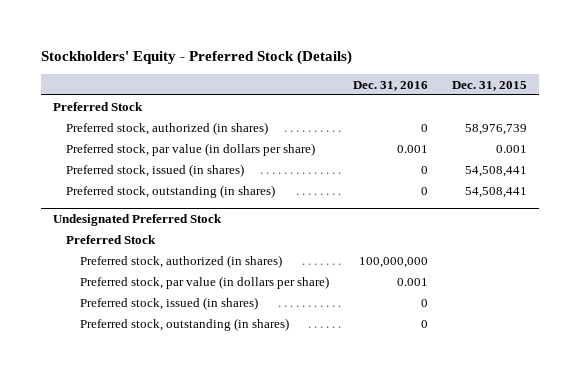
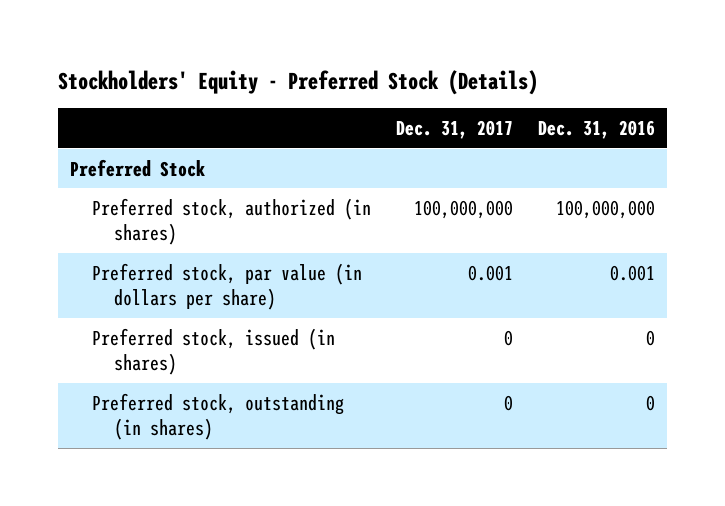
[451,80,527,91] Dec. 31, 2015 -> none
none -> [396,119,514,139] Dec. 31, 2017
[66,121,269,135] Preferred stock, authorized (in shares) -> none
[66,142,316,156] Preferred stock, par value (in dollars per share) -> none
[66,163,245,177] Preferred stock, issued (in shares) -> none
[66,184,276,198] Preferred stock, outstanding (in shares) -> none
[53,214,223,227] Undesignated Preferred Stock -> none
[66,234,157,244] Preferred Stock -> none

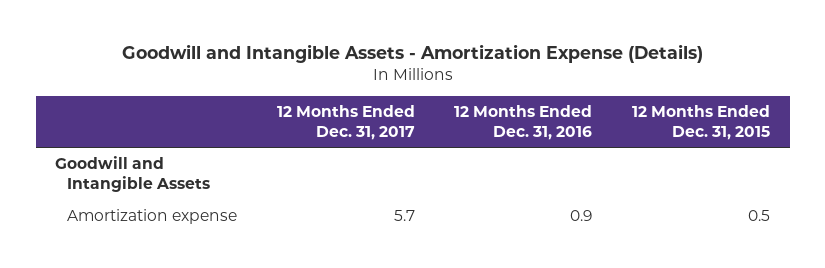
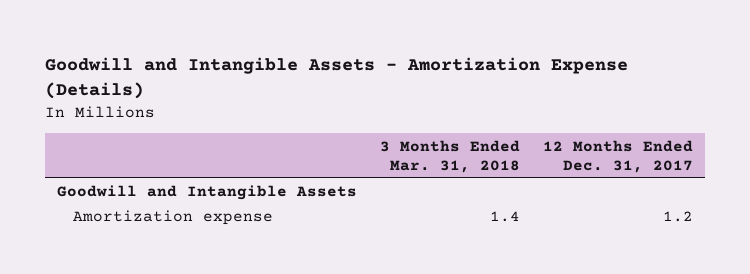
[454,104,593,140] 12 Months Ended Dec. 31, 2016 -> none
[631,104,770,140] 12 Months Ended Dec. 31, 2015 -> none
none -> [379,139,520,173] 3 Months Ended Mar. 31, 2018
[393,210,415,222] 5.7 -> [663,211,694,223] 1.2

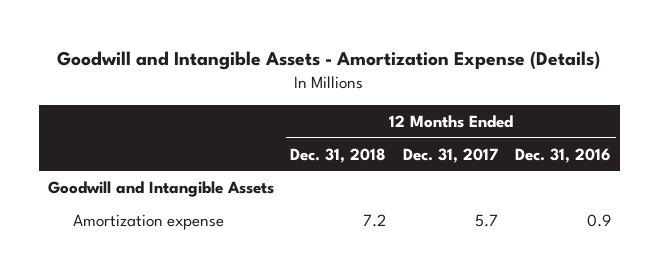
[379,139,520,173] 3 Months Ended Mar. 31, 2018 -> none
none -> [290,147,387,163] Dec. 31, 2018
none -> [515,147,612,163] Dec. 31, 2016
[663,211,694,223] 1.2 -> [475,213,499,227] 5.7

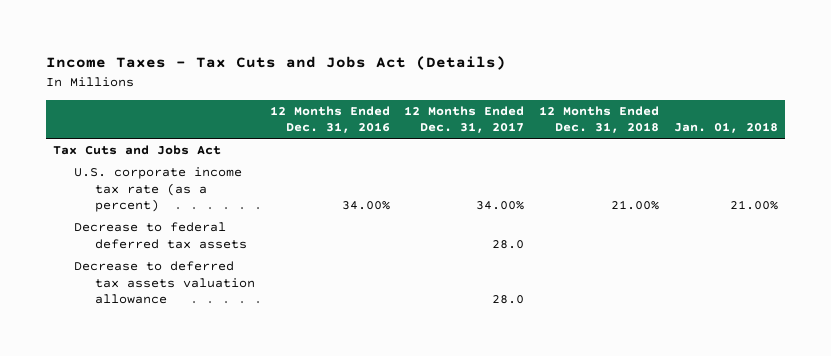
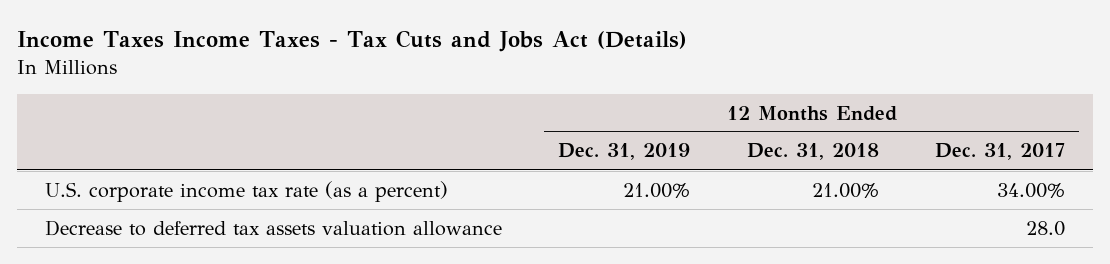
[46,56,507,71] Income Taxes - Tax Cuts and Jobs Act (Details) -> [16,30,687,53] Income Taxes Income Taxes - Tax Cuts and Jobs Act (Details)
[269,105,390,134] 12 Months Ended Dec. 31, 2016 -> none
[673,122,778,134] Jan. 01, 2018 -> none
none -> [558,143,691,161] Dec. 31, 2019
[53,145,222,156] Tax Cuts and Jobs Act -> none
[74,222,247,249] Decrease to federal deferred tax assets -> none

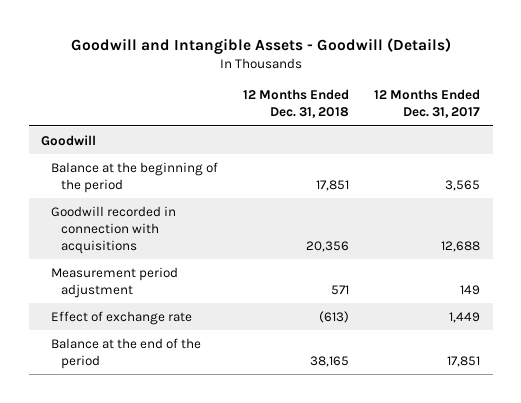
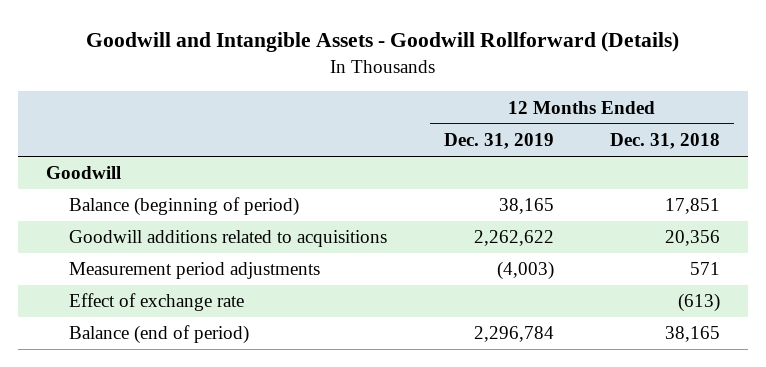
[70,37,451,54] Goodwill and Intangible Assets - Goodwill (Details) -> [86,32,680,53] Goodwill and Intangible Assets - Goodwill Rollforward (Details)
[374,89,481,119] 12 Months Ended Dec. 31, 2017 -> none
none -> [443,132,554,149] Dec. 31, 2019
[50,161,218,193] Balance at the beginning of the period -> [69,197,300,217] Balance (beginning of period)
[50,205,176,255] Goodwill recorded in connection with acquisitions -> [69,230,388,248] Goodwill additions related to acquisitions
[50,266,178,298] Measurement period adjustment -> [69,262,321,280] Measurement period adjustments
[50,337,201,369] Balance at the end of the period -> [69,325,250,345] Balance (end of period)

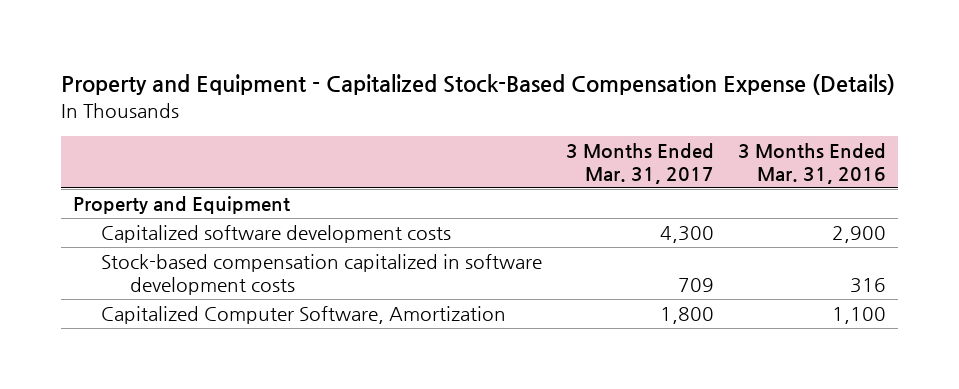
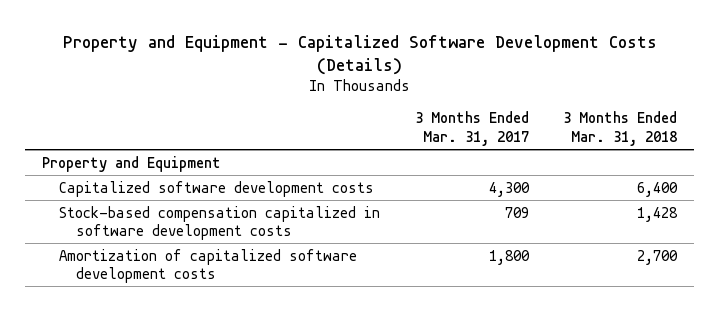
[61,73,896,95] Property and Equipment - Capitalized Stock-Based Compensation Expense (Details) -> [62,34,657,75] Property and Equipment - Capitalized Software Development Costs (Details)
[738,142,887,184] 3 Months Ended Mar. 31, 2016 -> none
none -> [563,111,678,146] 3 Months Ended Mar. 31, 2018
[101,305,507,324] Capitalized Computer Software, Amortization -> [59,248,358,284] Amortization of capitalized software development costs

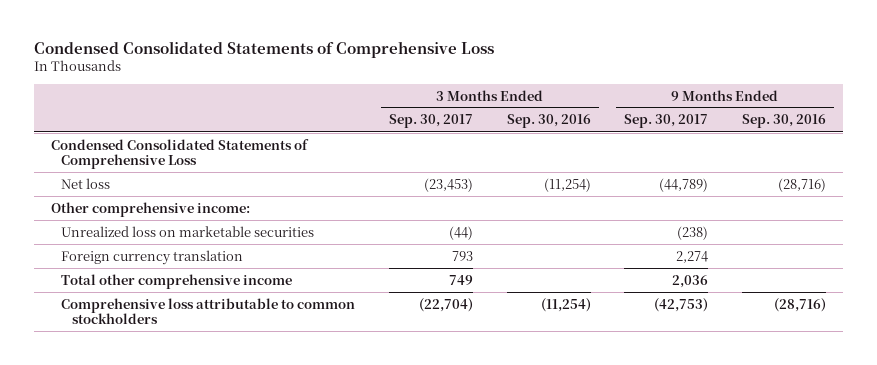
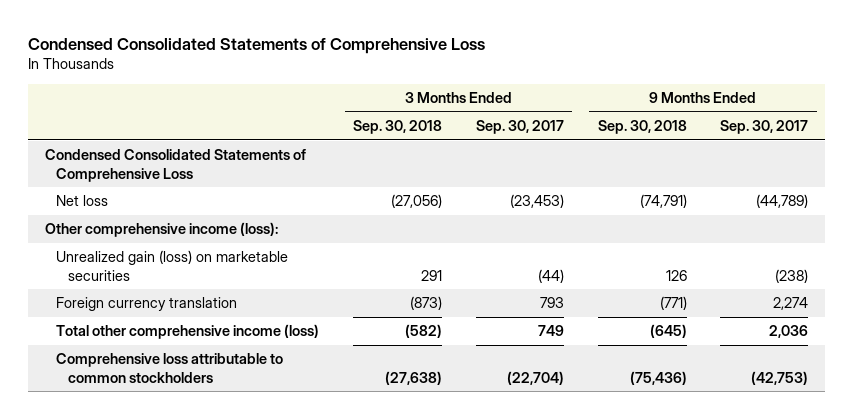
[506,114,591,129] Sep. 30, 2016 -> none
[742,114,827,129] Sep. 30, 2016 -> none
none -> [353,119,443,134] Sep. 30, 2018
none -> [597,119,687,134] Sep. 30, 2018
[50,201,250,217] Other comprehensive income: -> [44,222,278,238] Other comprehensive income (loss):
[61,225,315,237] Unrealized loss on marketable securities -> [56,250,289,281] Unrealized gain (loss) on marketable securities
[61,273,293,289] Total other comprehensive income -> [56,324,320,340] Total other comprehensive income (loss)

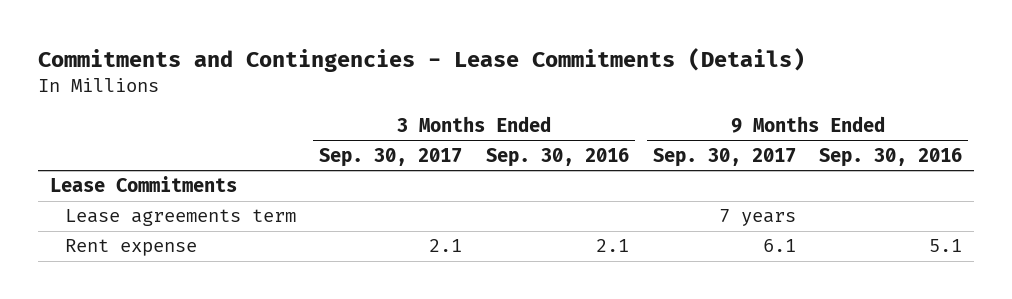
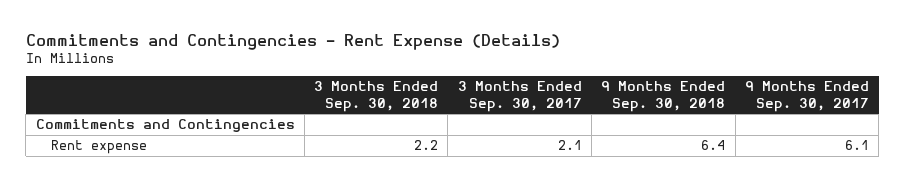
[38,48,806,73] Commitments and Contingencies - Lease Commitments (Details) -> [25,33,560,50] Commitments and Contingencies - Rent Expense (Details)
[486,147,630,167] Sep. 30, 2016 -> none
[819,147,963,167] Sep. 30, 2016 -> none
none -> [314,81,439,112] 3 Months Ended Sep. 30, 2018
none -> [601,81,726,112] 9 Months Ended Sep. 30, 2018
[50,176,238,193] Lease Commitments -> none
[64,209,296,227] Lease agreements term -> none
none -> [35,119,295,133] Commitments and Contingencies

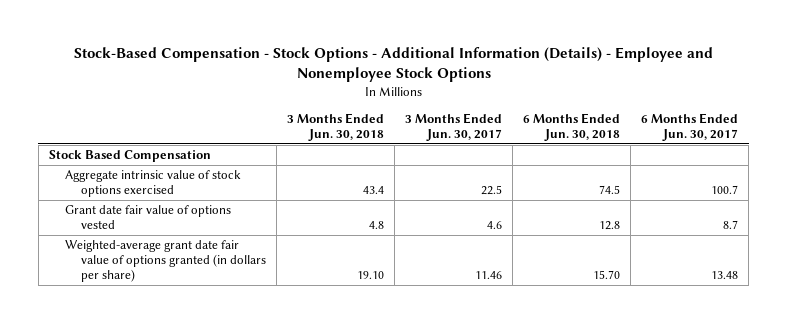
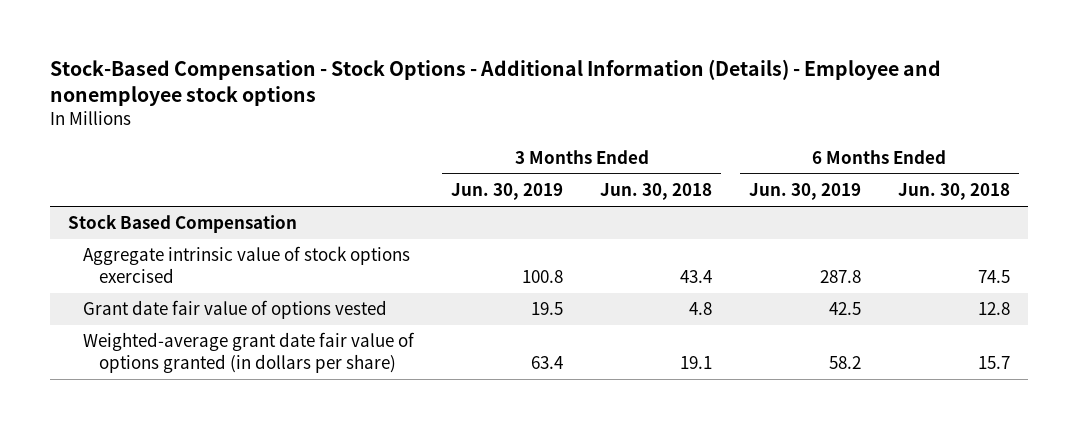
[73,47,713,83] Stock-Based Compensation - Stock Options - Additional Information (Details) - Employee and Nonemployee Stock Options -> [49,58,941,106] Stock-Based Compensation - Stock Options - Additional Information (Details) - Employee and nonemployee stock options
[405,112,503,141] 3 Months Ended Jun. 30, 2017 -> none
[641,112,739,141] 6 Months Ended Jun. 30, 2017 -> none
none -> [451,183,564,201] Jun. 30, 2019
none -> [748,183,861,201] Jun. 30, 2019
[356,271,384,280] 19.10 -> [679,355,712,369] 19.1
[593,270,621,280] 15.70 -> [977,355,1010,369] 15.7

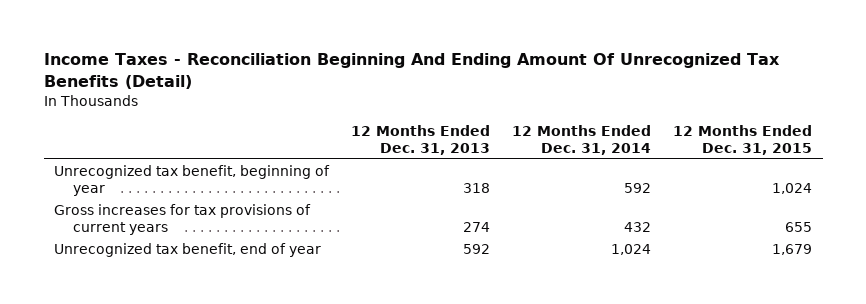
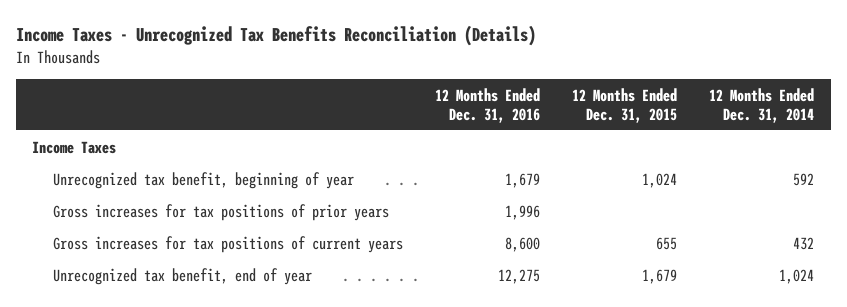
[43,53,780,90] Income Taxes - Reconciliation Beginning And Ending Amount Of Unrecognized Tax Benefits (Detail) -> [16,25,537,47] Income Taxes - Unrecognized Tax Benefits Reconciliation (Details)
[351,124,491,155] 12 Months Ended Dec. 31, 2013 -> none
none -> [435,87,541,123] 12 Months Ended Dec. 31, 2016
none -> [32,140,117,154] Income Taxes
none -> [52,203,389,221] Gross increases for tax positions of prior years
[54,203,312,236] Gross increases for tax provisions of current years -> [52,235,403,253] Gross increases for tax positions of current years

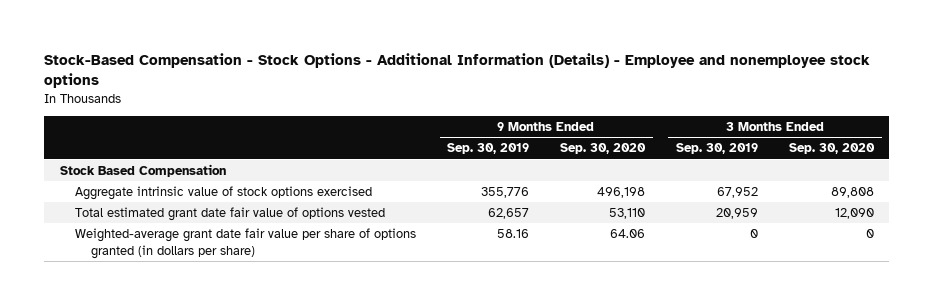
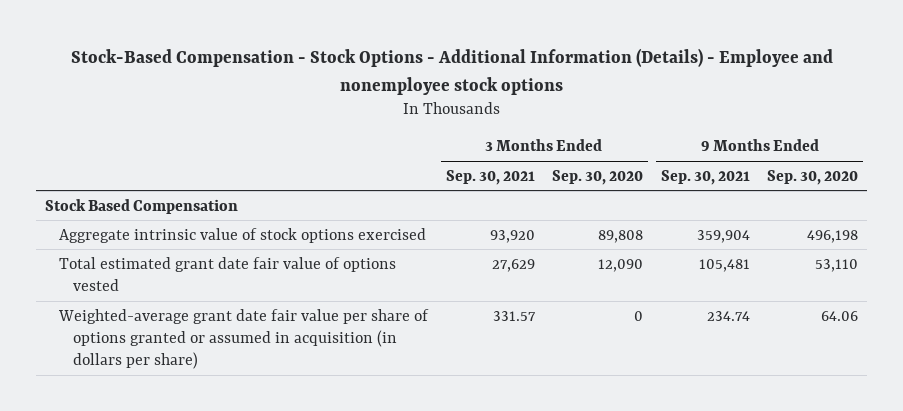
[447,143,530,155] Sep. 30, 2019 -> none
[675,143,758,155] Sep. 30, 2019 -> none
none -> [445,169,535,185] Sep. 30, 2021
none -> [660,169,750,185] Sep. 30, 2021
[75,228,417,260] Weighted-average grant date fair value per share of options granted (in dollars per share) -> [58,308,430,369] Weighted-average grant date fair value per share of options granted or assumed in acquisition (in dollars per share)

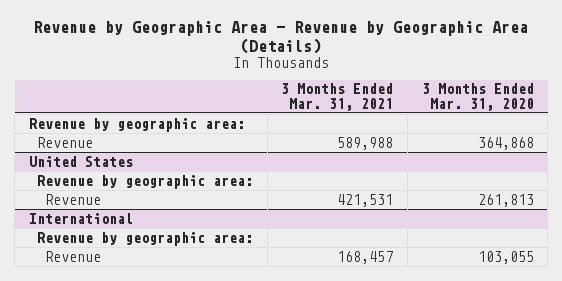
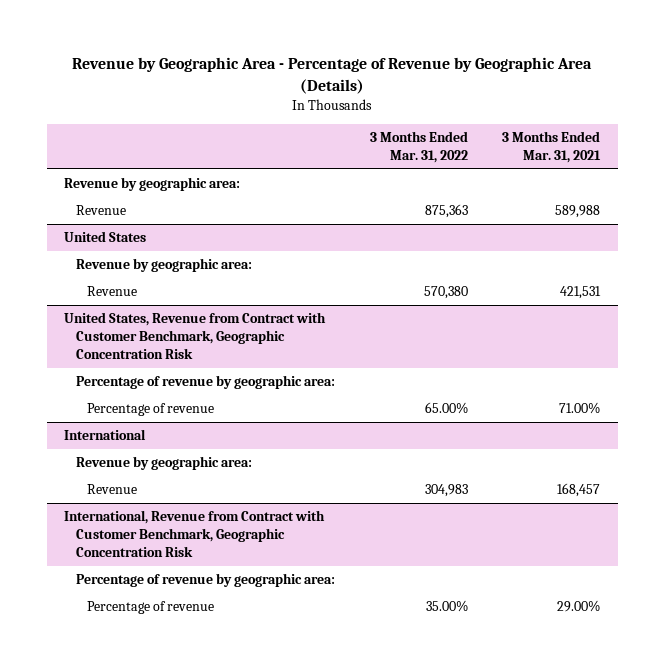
[33,21,529,54] Revenue by Geographic Area - Revenue by Geographic Area (Details) -> [72,56,593,94] Revenue by Geographic Area - Percentage of Revenue by Geographic Area (Details)
[421,83,534,111] 3 Months Ended Mar. 31, 2020 -> none
none -> [369,130,468,164] 3 Months Ended Mar. 31, 2022
none -> [64,312,327,360] United States, Revenue from Contract with Customer Benchmark, Geographic Concentration Risk
none -> [75,375,335,390] Percentage of revenue by geographic area:
none -> [87,403,215,417] Percentage of revenue
none -> [64,510,326,558] International, Revenue from Contract with Customer Benchmark, Geographic Concentration Risk
none -> [75,573,335,588] Percentage of revenue by geographic area:
none -> [87,601,215,615] Percentage of revenue

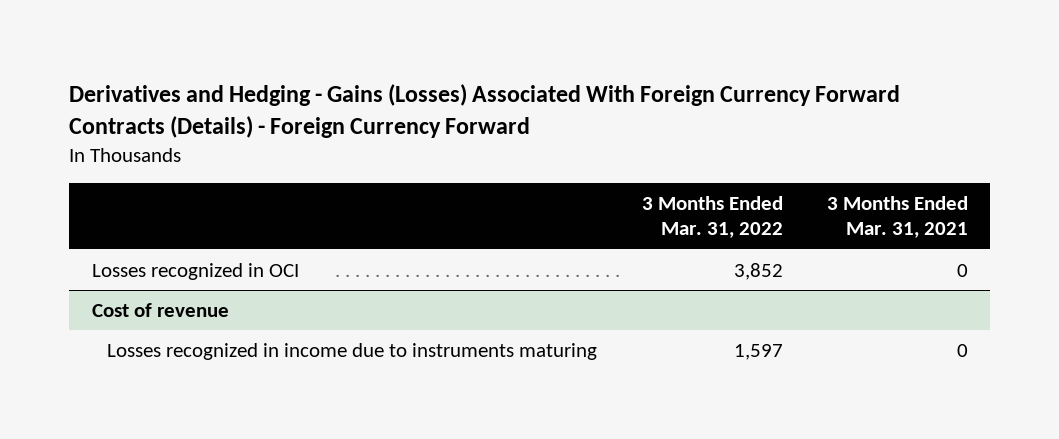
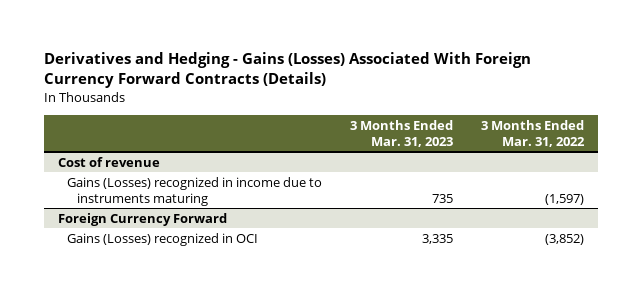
[69,83,901,139] Derivatives and Hedging - Gains (Losses) Associated With Foreign Currency Forward Contracts (Details) - Foreign Currency Forward -> [44,52,532,89] Derivatives and Hedging - Gains (Losses) Associated With Foreign Currency Forward Contracts (Details)
[826,195,968,239] 3 Months Ended Mar. 31, 2021 -> none
none -> [350,119,454,147] 3 Months Ended Mar. 31, 2023
[91,262,299,280] Losses recognized in OCI -> none
[107,342,598,360] Losses recognized in income due to instruments maturing -> [67,176,323,206] Gains (Losses) recognized in income due to instruments maturing
[733,343,783,360] 1,597 -> [544,193,584,205] (1,597)
none -> [58,212,228,226] Foreign Currency Forward
none -> [67,232,259,246] Gains (Losses) recognized in OCI

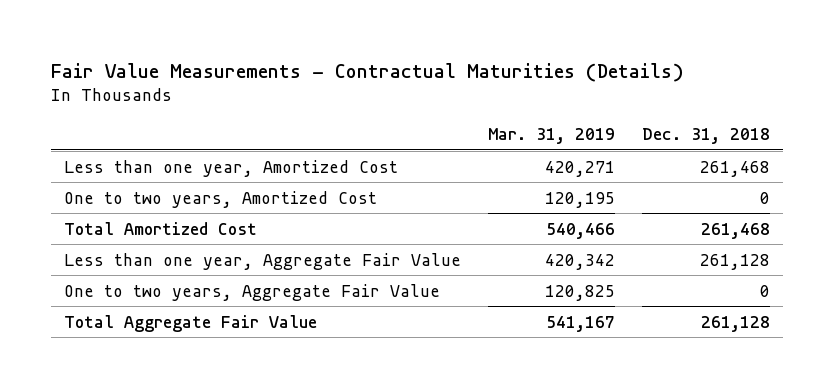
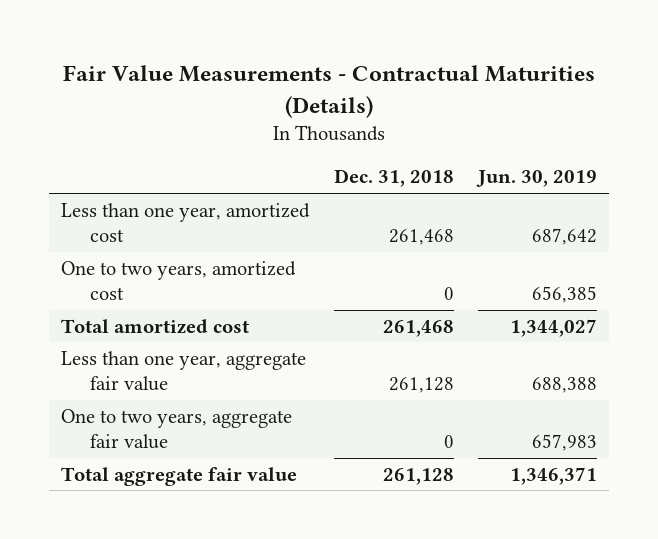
[488,128,616,145] Mar. 31, 2019 -> none
none -> [475,170,597,188] Jun. 30, 2019
[64,159,399,177] Less than one year, Amortized Cost -> [61,202,311,243] Less than one year, amortized cost
[64,190,378,208] One to two years, Amortized Cost -> [61,260,297,301] One to two years, amortized cost
[64,221,258,235] Total Amortized Cost -> [61,318,250,334] Total amortized cost
[64,252,462,270] Less than one year, Aggregate Fair Value -> [61,350,307,392] Less than one year, aggregate fair value
[64,283,441,301] One to two years, Aggregate Fair Value -> [61,408,293,450] One to two years, aggregate fair value
[64,314,318,332] Total Aggregate Fair Value -> [61,466,298,486] Total aggregate fair value

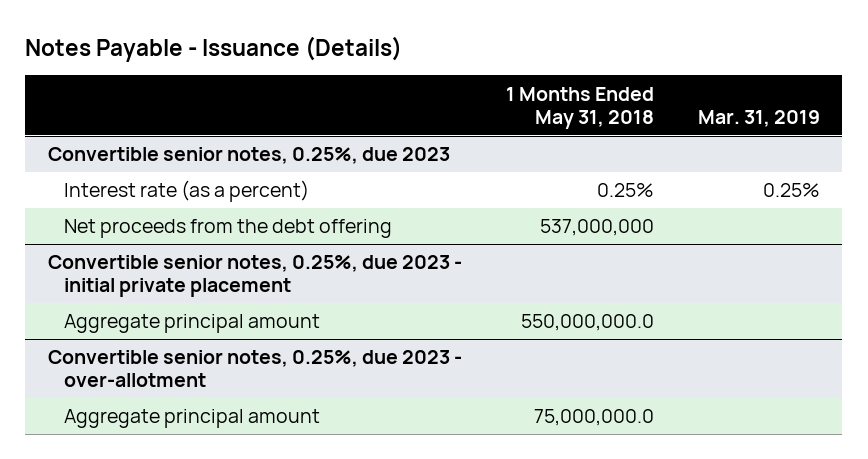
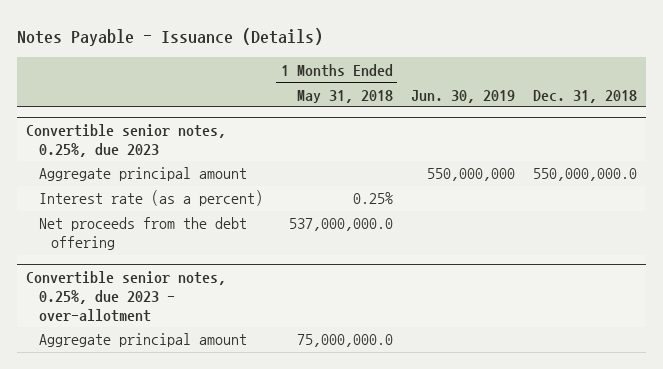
[698,109,821,127] Mar. 31, 2019 -> none
none -> [411,89,516,103] Jun. 30, 2019
none -> [533,89,638,103] Dec. 31, 2018
none -> [38,167,247,182] Aggregate principal amount
[47,255,462,298] Convertible senior notes, 0.25%, due 2023 - initial private placement -> none
[63,314,320,334] Aggregate principal amount -> none
[539,219,654,237] 537,000,000 -> [288,218,393,232] 537,000,000.0

